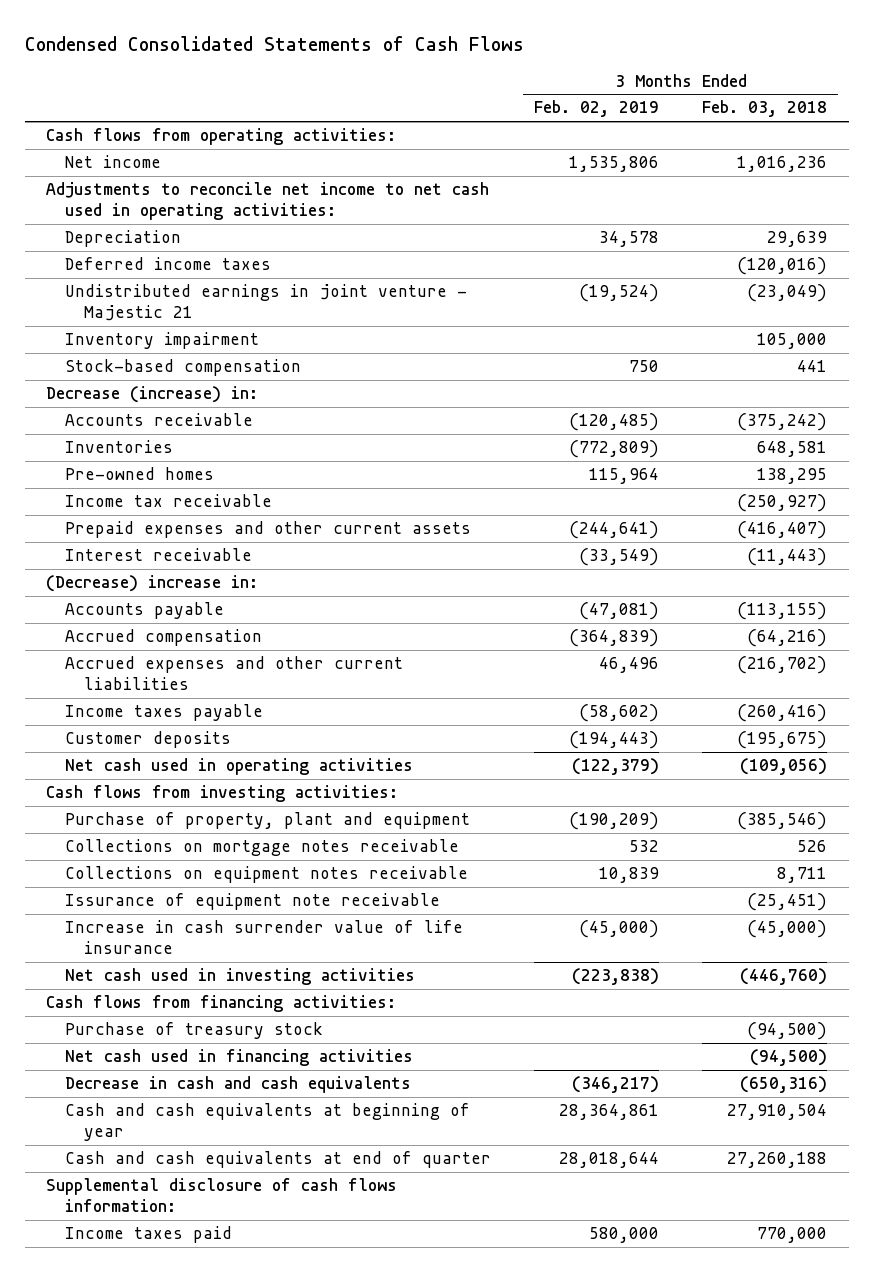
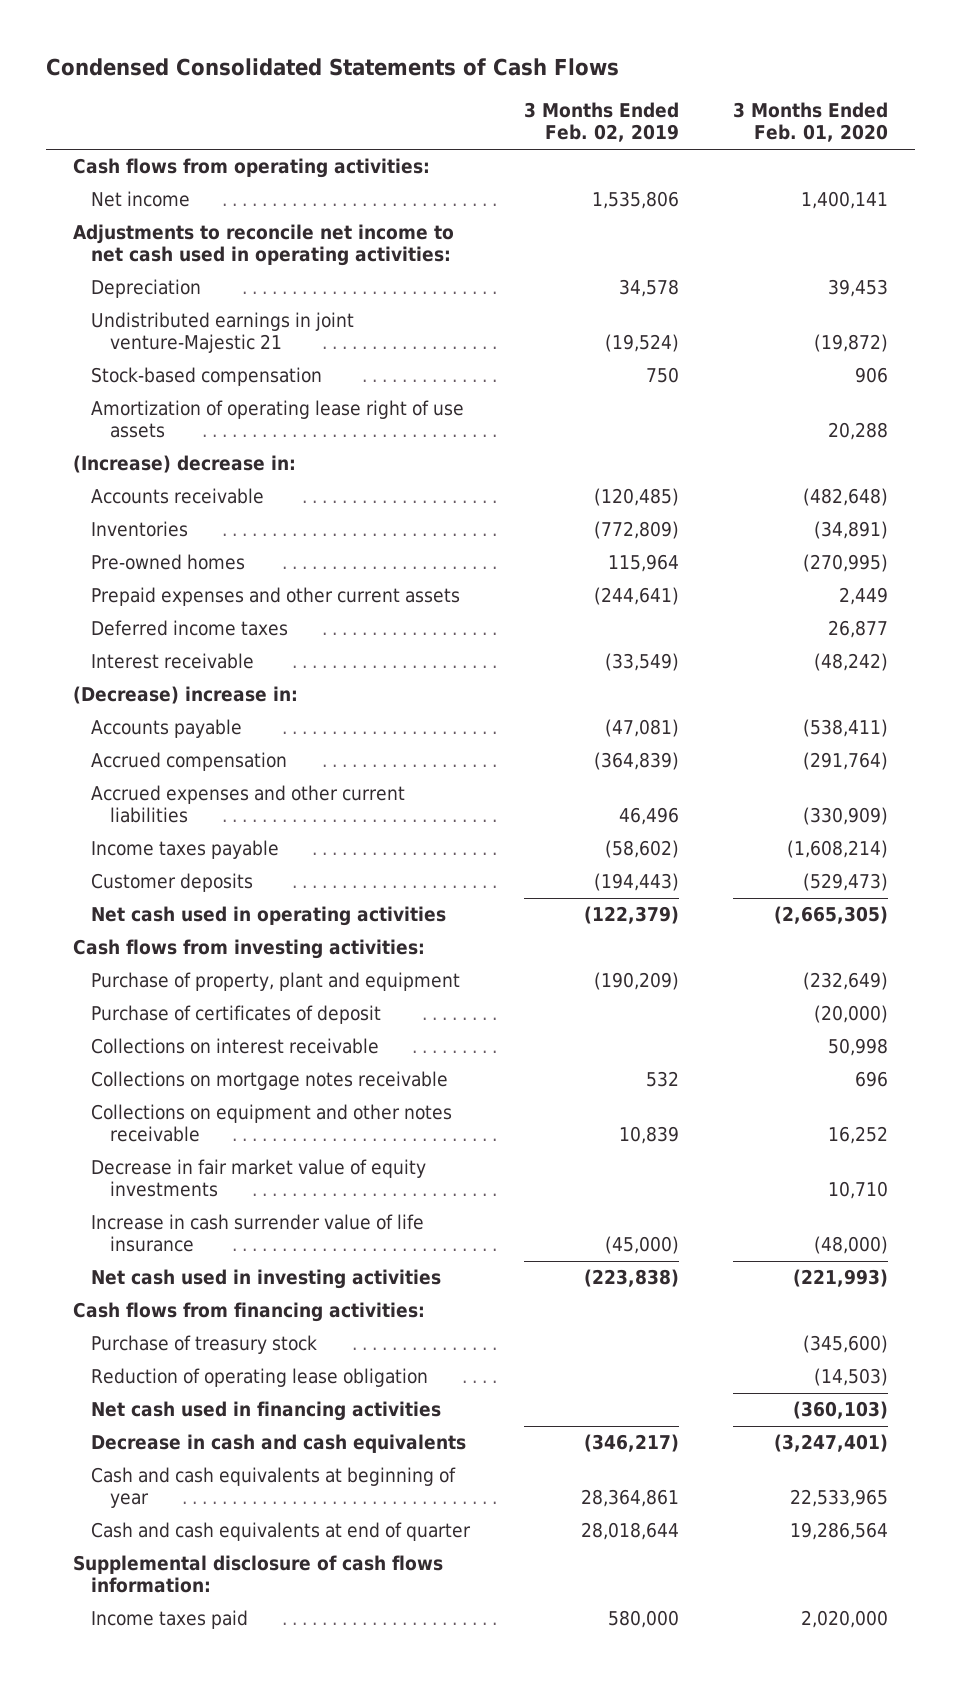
[702,100,828,118] Feb. 03, 2018 -> none
none -> [733,102,889,143] 3 Months Ended Feb. 01, 2020
[65,332,260,350] Inventory impairment -> none
[65,284,468,321] Undistributed earnings in joint venture - Majestic 21 -> [91,312,355,354] Undistributed earnings in joint venture-Majestic 21
none -> [91,400,465,439] Amortization of operating lease right of use assets
[46,386,259,404] Decrease (increase) in: -> [73,455,297,474] (Increase) decrease in:
[65,494,273,508] Income tax receivable -> none
[65,257,272,271] Deferred income taxes -> [91,620,289,637] Deferred income taxes
none -> [91,1005,382,1025] Purchase of certificates of deposit
none -> [91,1038,380,1055] Collections on interest receivable
[65,893,441,911] Issurance of equipment note receivable -> none
[65,866,469,884] Collections on equipment notes receivable -> [91,1104,453,1143] Collections on equipment and other notes receivable
none -> [91,1159,427,1198] Decrease in fair market value of equity investments
none -> [91,1368,429,1388] Reduction of operating lease obligation

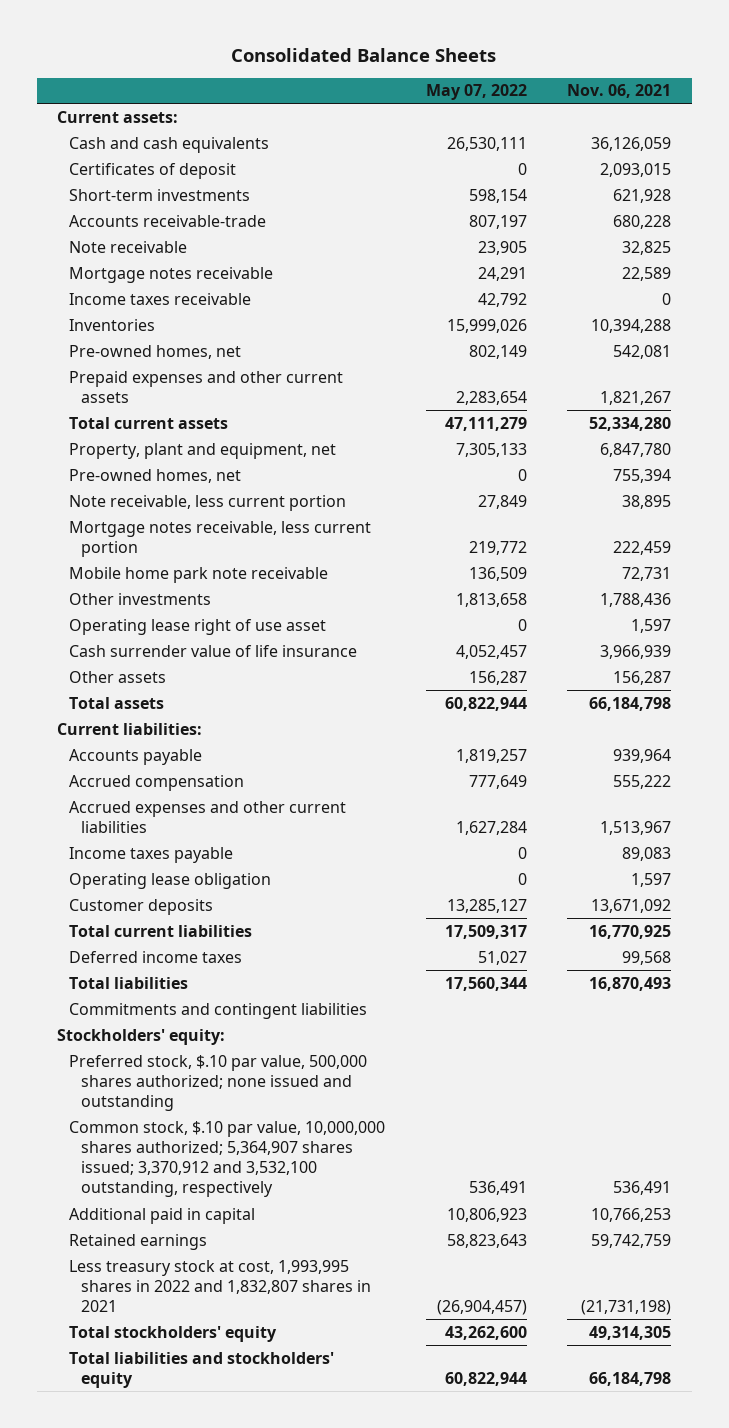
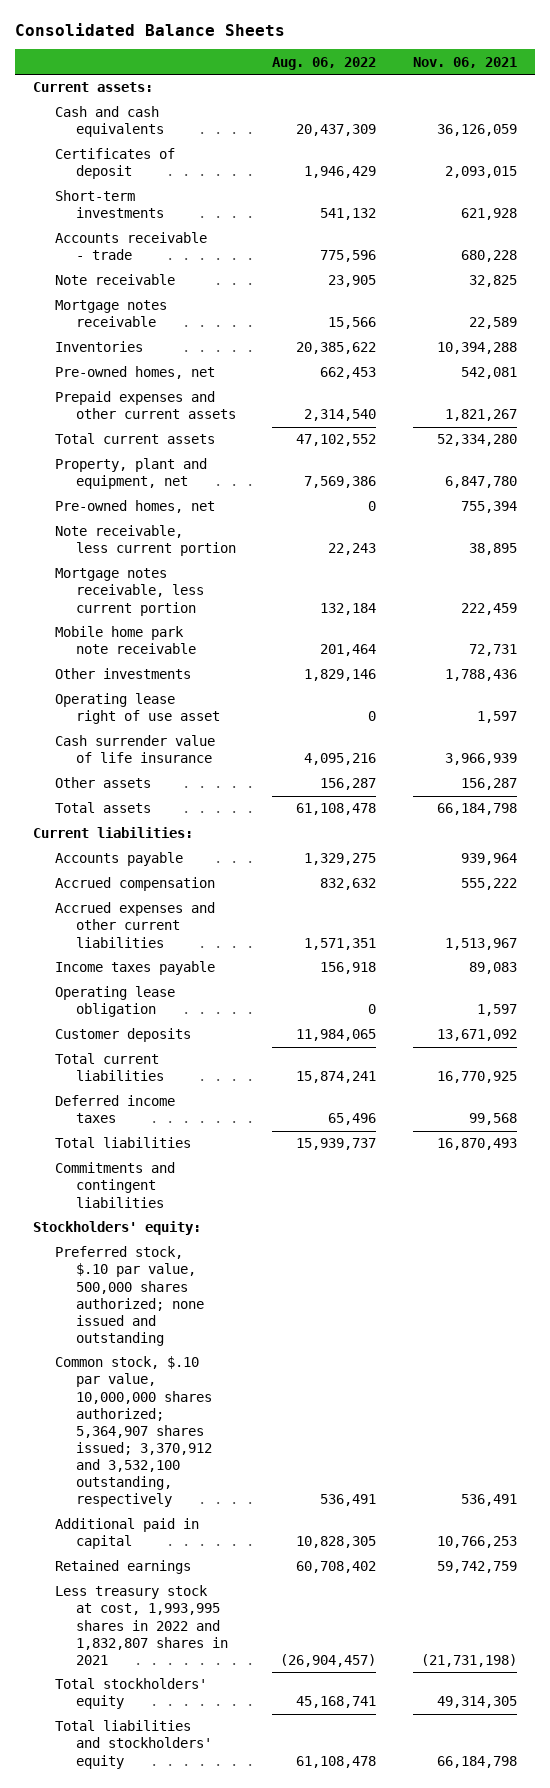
[425,84,527,101] May 07, 2022 -> none
none -> [272,56,377,70] Aug. 06, 2022
[68,214,266,227] Accounts receivable-trade -> [54,232,207,261] Accounts receivable - trade
[68,292,251,305] Income taxes receivable -> none

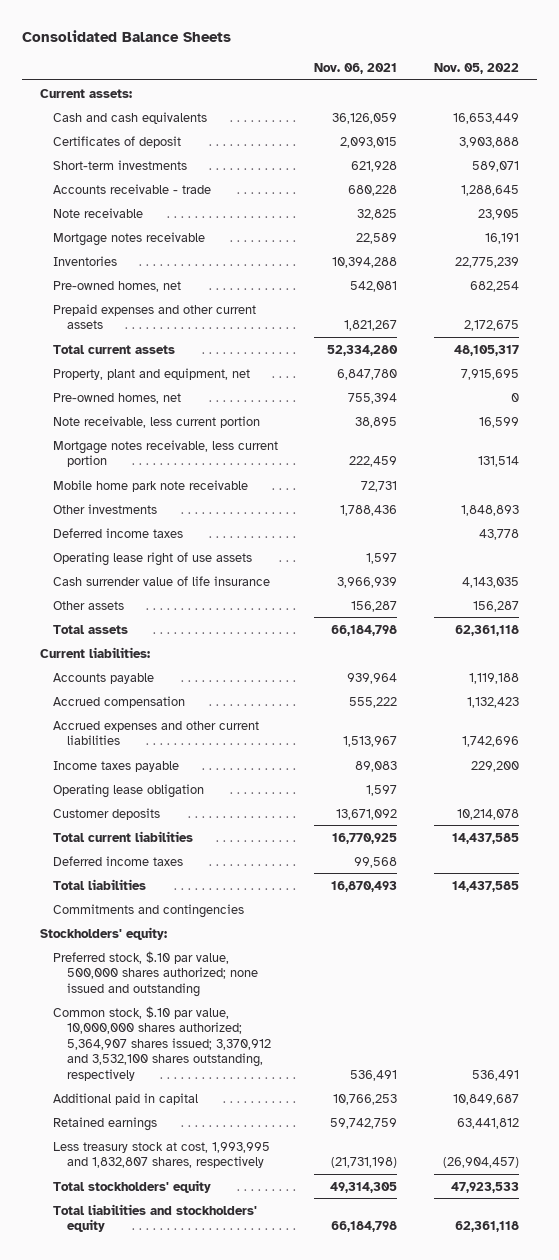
[272,56,377,70] Aug. 06, 2022 -> none
none -> [433,63,519,75] Nov. 05, 2022
none -> [53,527,184,538] Deferred income taxes
[54,693,221,725] Operating lease right of use asset -> [53,551,253,566] Operating lease right of use assets
[54,1162,175,1208] Commitments and contingent liabilities -> [53,903,245,918] Commitments and contingencies
[54,1356,213,1508] Common stock, $.10 par value, 10,000,000 shares authorized; 5,364,907 shares issued; 3,370,912 and 3,532,100 outstanding, respectively -> [53,1005,271,1081] Common stock, $.10 par value, 10,000,000 shares authorized; 5,364,907 shares issued; 3,370,912 and 3,532,100 shares outstanding, respectively
[54,1585,229,1665] Less treasury stock at cost, 1,993,995 shares in 2022 and 1,832,807 shares in 2021 -> [53,1141,271,1169] Less treasury stock at cost, 1,993,995 and 1,832,807 shares, respectively

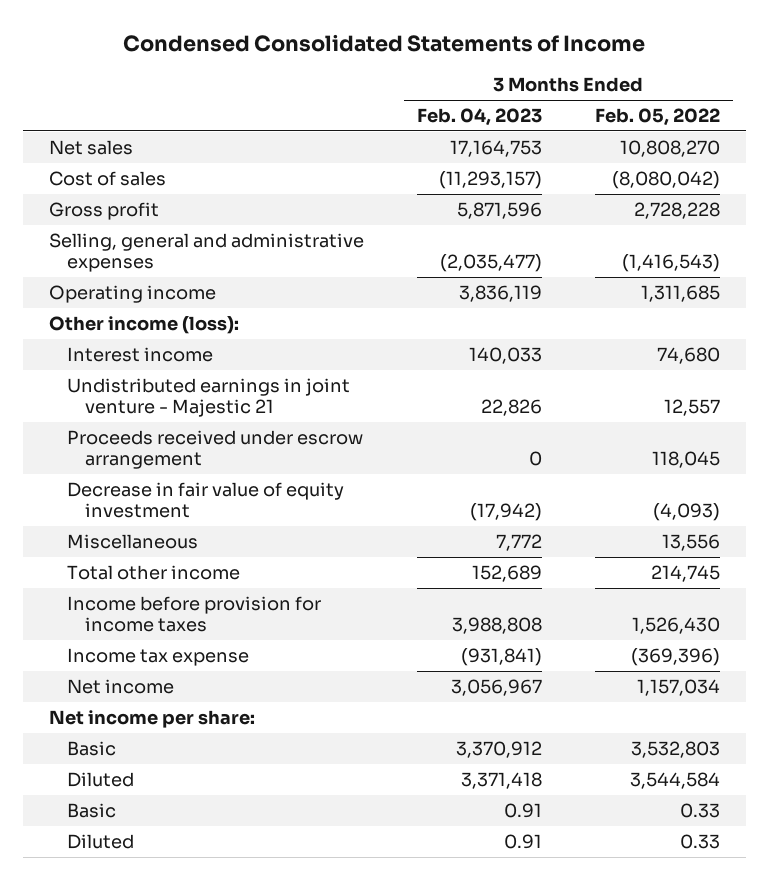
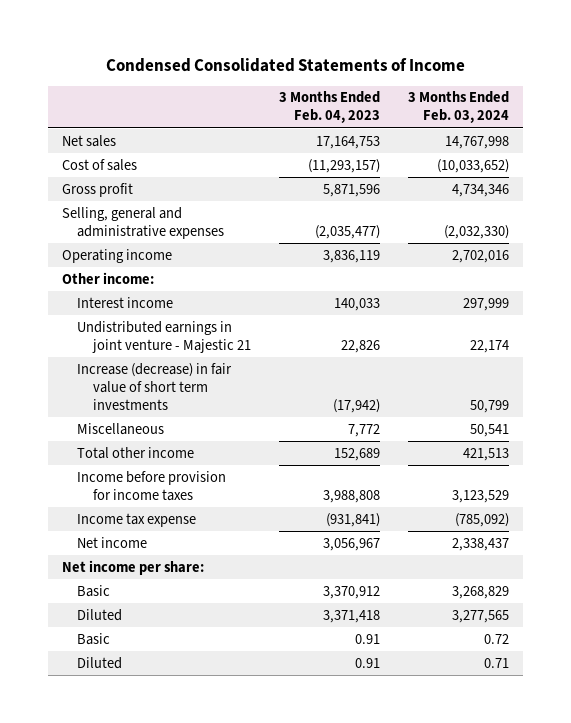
[594,108,720,127] Feb. 05, 2022 -> none
none -> [408,91,510,124] 3 Months Ended Feb. 03, 2024
[49,316,240,335] Other income (loss): -> [62,271,155,284] Other income:
[67,430,364,470] Proceeds received under escrow arrangement -> none
[67,482,345,519] Decrease in fair value of equity investment -> [77,362,233,410] Increase (decrease) in fair value of short term investments

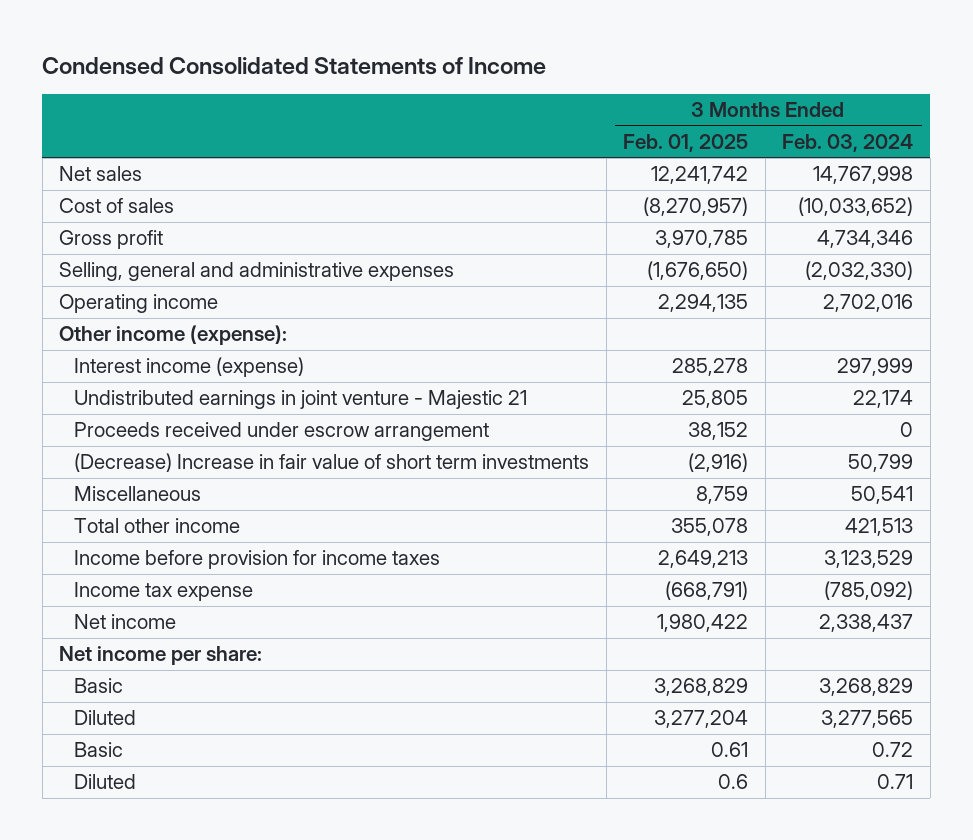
[278,91,380,124] 3 Months Ended Feb. 04, 2023 -> none
none -> [623,133,749,152] Feb. 01, 2025
[62,271,155,284] Other income: -> [59,325,288,346] Other income (expense):
[77,296,174,308] Interest income -> [74,357,305,378] Interest income (expense)
none -> [74,422,490,442] Proceeds received under escrow arrangement
[77,362,233,410] Increase (decrease) in fair value of short term investments -> [74,453,590,473] (Decrease) Increase in fair value of short term investments

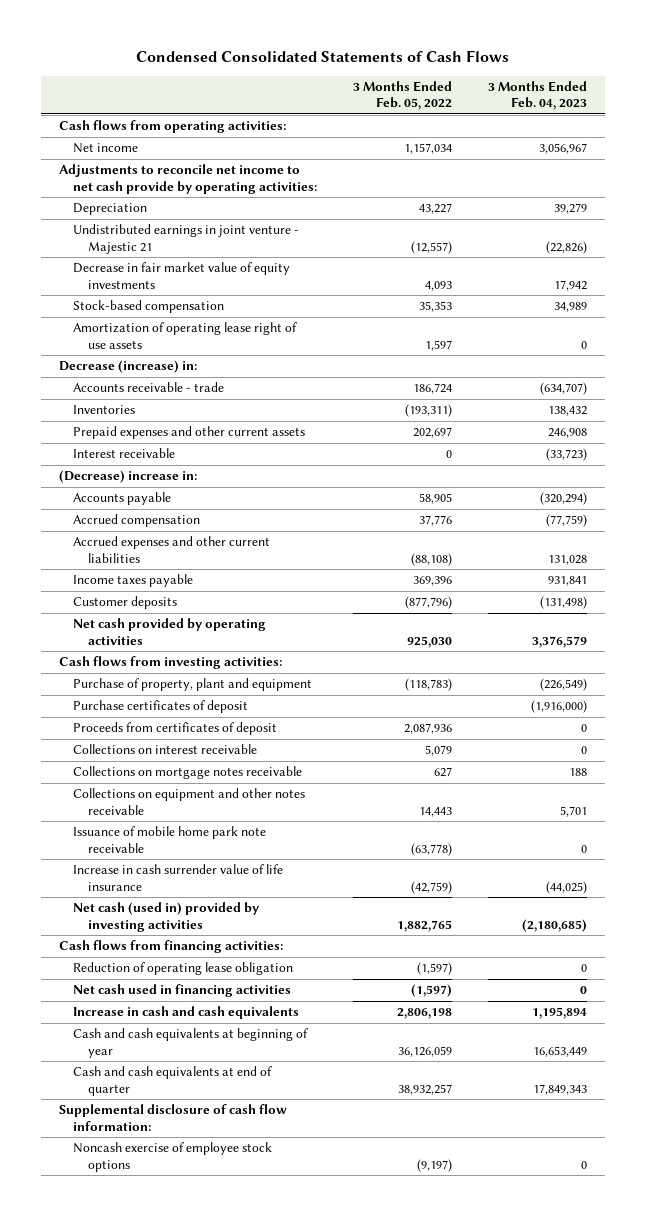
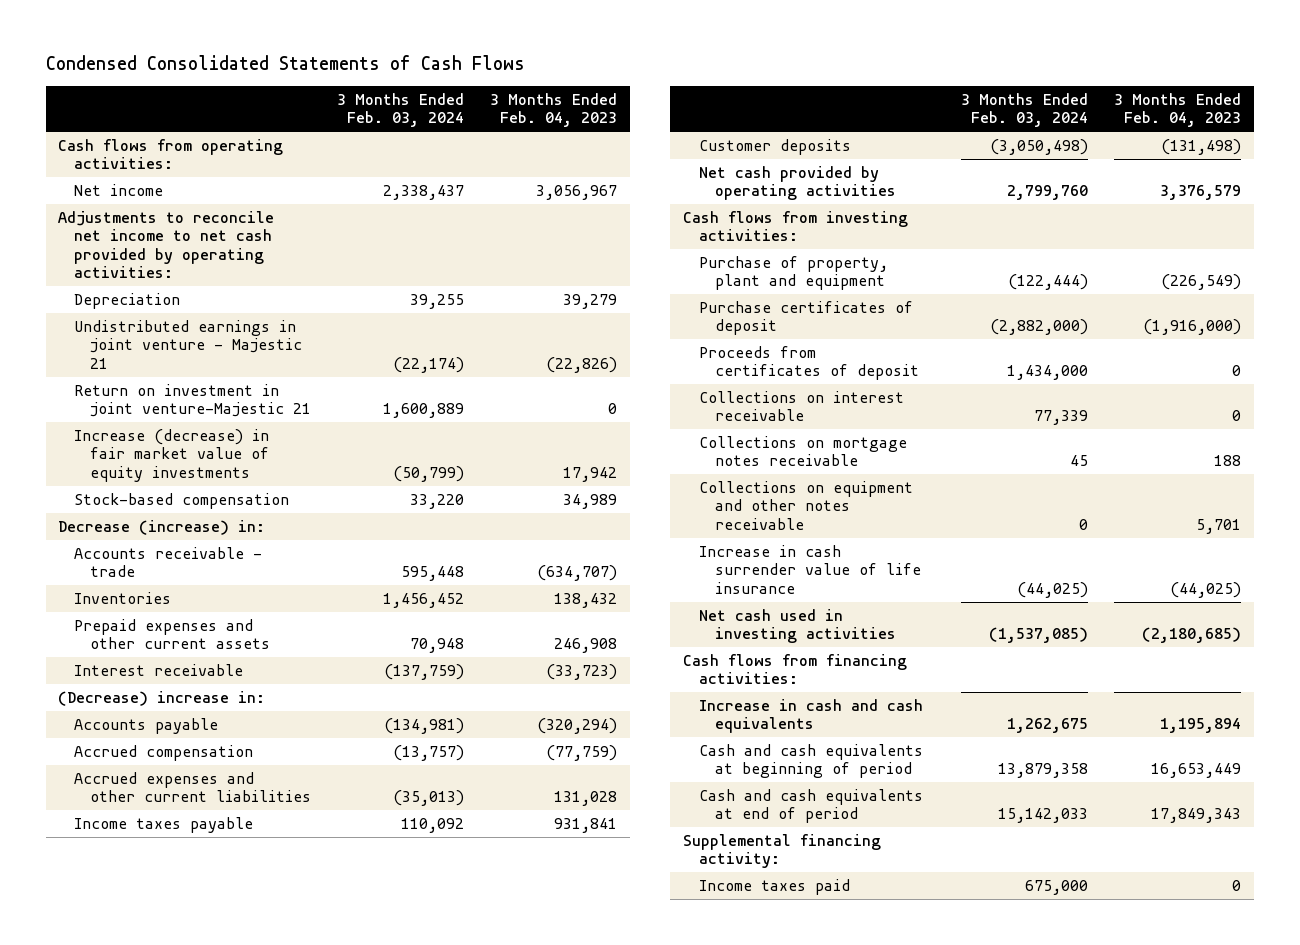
[353,81,453,111] 3 Months Ended Feb. 05, 2022 -> none
none -> [337,92,465,128] 3 Months Ended Feb. 03, 2024
[58,164,318,194] Adjustments to reconcile net income to net cash provide by operating activities: -> [58,210,275,279] Adjustments to reconcile net income to net cash provided by operating activities:
none -> [74,383,312,418] Return on investment in joint venture-Majestic 21
[73,262,291,289] Decrease in fair market value of equity investments -> [74,428,270,482] Increase (decrease) in fair market value of equity investments
[73,322,298,349] Amortization of operating lease right of use assets -> none
[73,826,267,853] Issuance of mobile home park note receivable -> none
[73,902,260,932] Net cash (used in) provided by investing activities -> [698,608,896,644] Net cash used in investing activities
[73,962,294,976] Reduction of operating lease obligation -> none
[73,984,292,998] Net cash used in financing activities -> none
[73,1142,273,1172] Noncash exercise of employee stock options -> none
[73,1028,309,1058] Cash and cash equivalents at beginning of year -> [698,743,923,779] Cash and cash equivalents at beginning of period
[73,1066,273,1096] Cash and cash equivalents at end of quarter -> [698,788,923,824] Cash and cash equivalents at end of period
[58,1104,287,1131] Supplemental disclosure of cash flow information: -> [682,833,881,869] Supplemental financing activity:
none -> [698,878,850,895] Income taxes paid

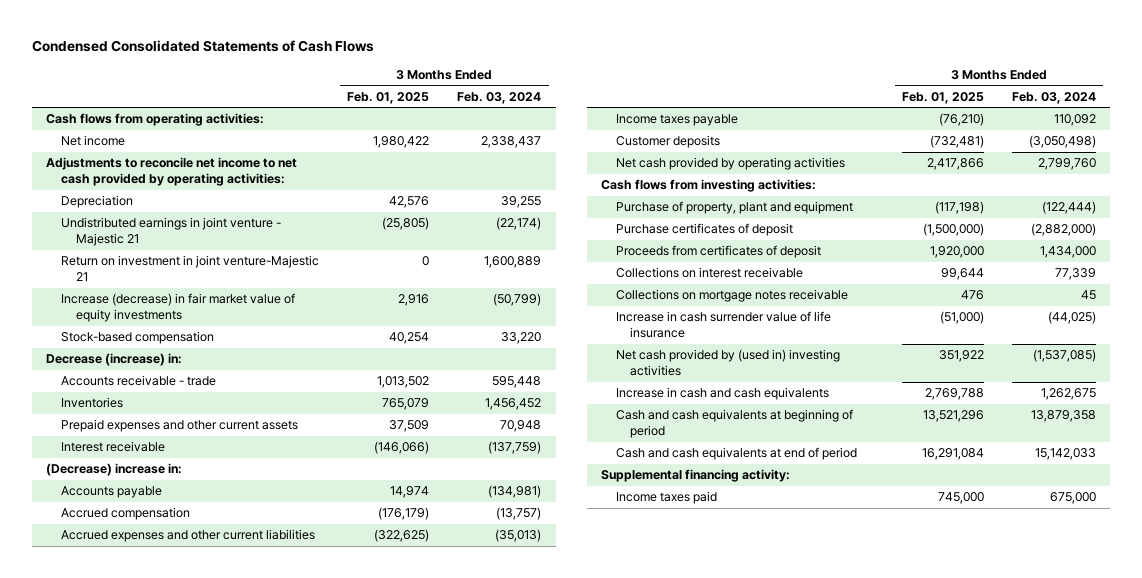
[490,92,618,128] 3 Months Ended Feb. 04, 2023 -> none
none -> [347,91,430,104] Feb. 01, 2025
[698,480,913,530] Collections on equipment and other notes receivable -> none
[682,653,907,685] Cash flows from financing activities: -> none
[698,608,896,644] Net cash used in investing activities -> [615,349,840,377] Net cash provided by (used in) investing activities

